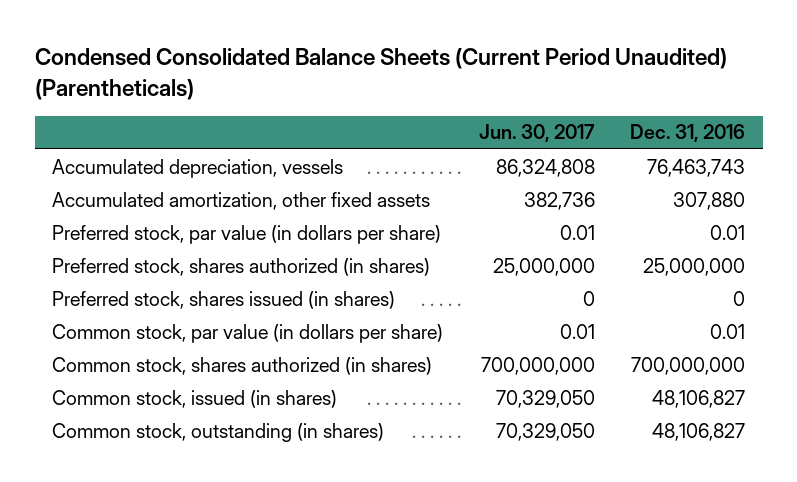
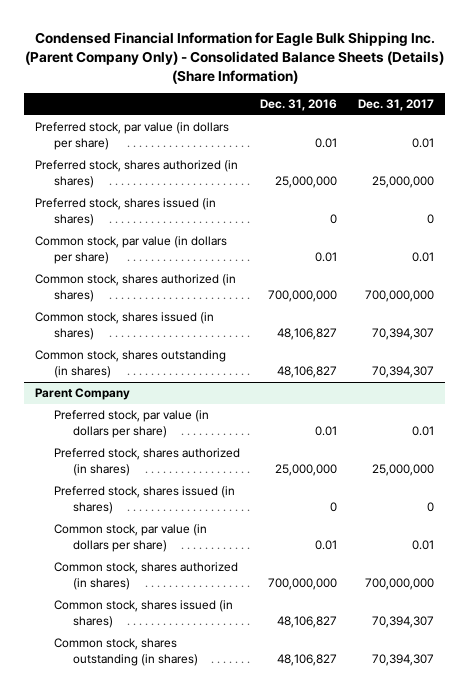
[34,48,727,100] Condensed Consolidated Balance Sheets (Current Period Unaudited) (Parentheticals) -> [24,32,444,84] Condensed Financial Information for Eagle Bulk Shipping Inc. (Parent Company Only) - Consolidated Balance Sheets (Details) (Share Information)
[478,124,595,143] Jun. 30, 2017 -> none
none -> [358,99,435,112] Dec. 31, 2017
[52,158,344,178] Accumulated depreciation, vessels -> none
[52,191,431,210] Accumulated amortization, other fixed assets -> none
[52,389,338,408] Common stock, issued (in shares) -> [34,312,214,341] Common stock, shares issued (in shares)
[52,422,385,442] Common stock, outstanding (in shares) -> [34,350,226,379] Common stock, shares outstanding (in shares)
none -> [34,388,130,401] Parent Company
none -> [53,410,209,439] Preferred stock, par value (in dollars per share)
none -> [53,448,240,477] Preferred stock, shares authorized (in shares)
none -> [53,486,235,515] Preferred stock, shares issued (in shares)
none -> [53,524,207,553] Common stock, par value (in dollars per share)
none -> [53,562,238,591] Common stock, shares authorized (in shares)
none -> [53,600,233,629] Common stock, shares issued (in shares)
none -> [53,638,198,667] Common stock, shares outstanding (in shares)

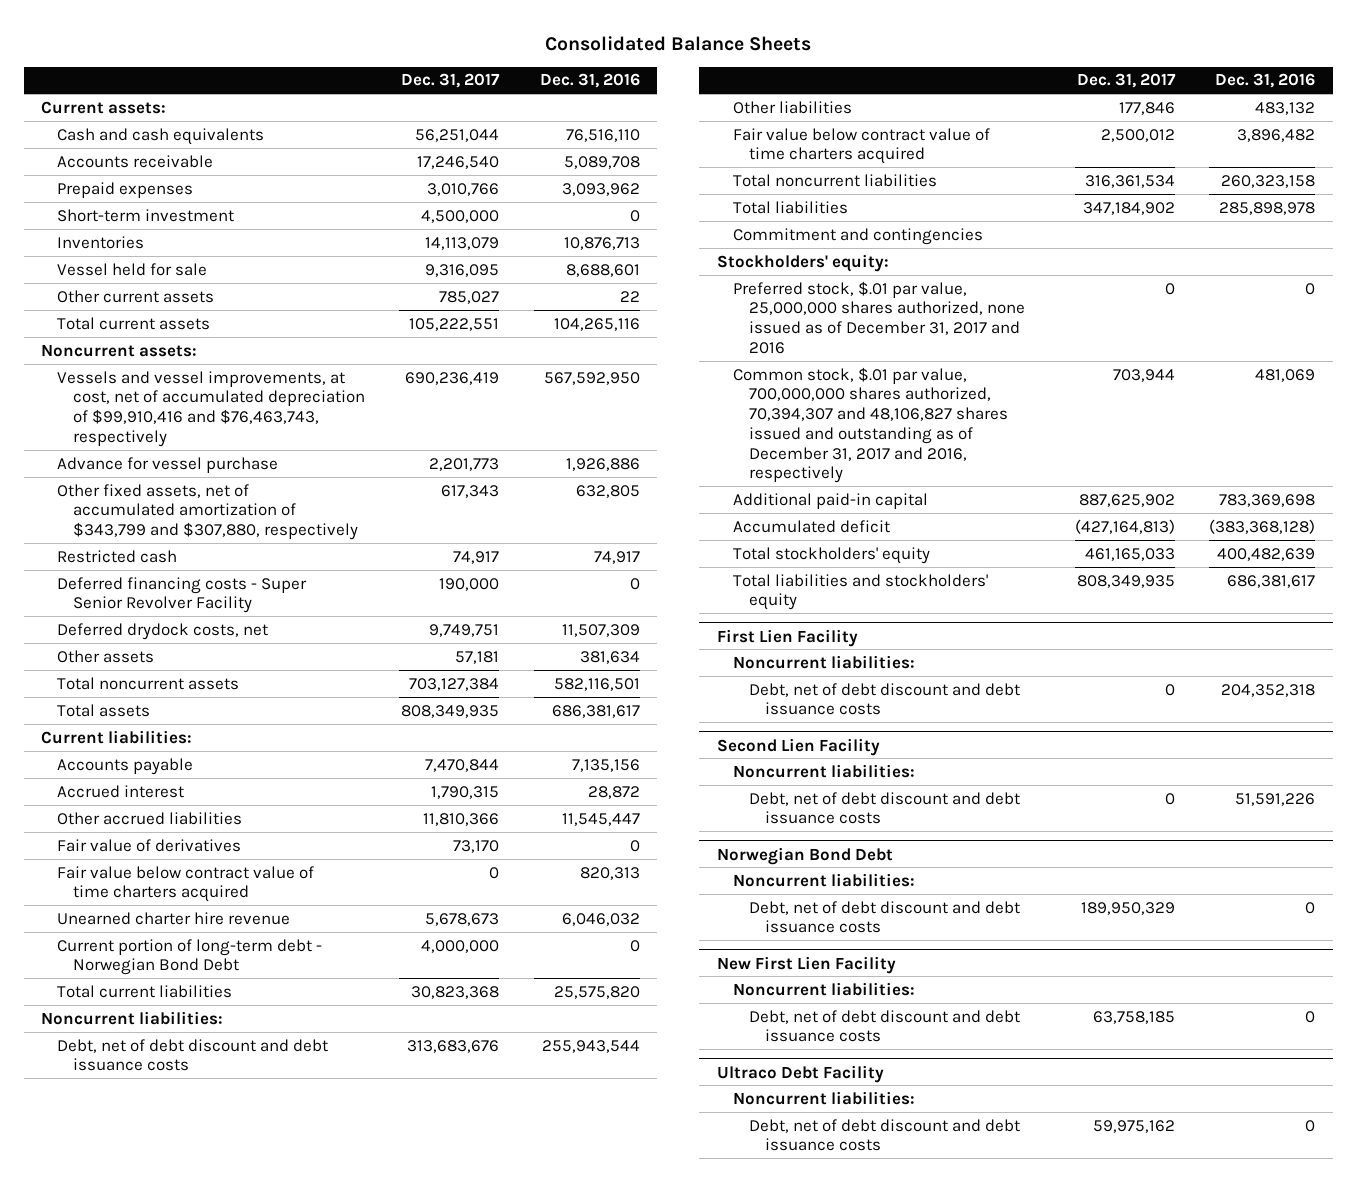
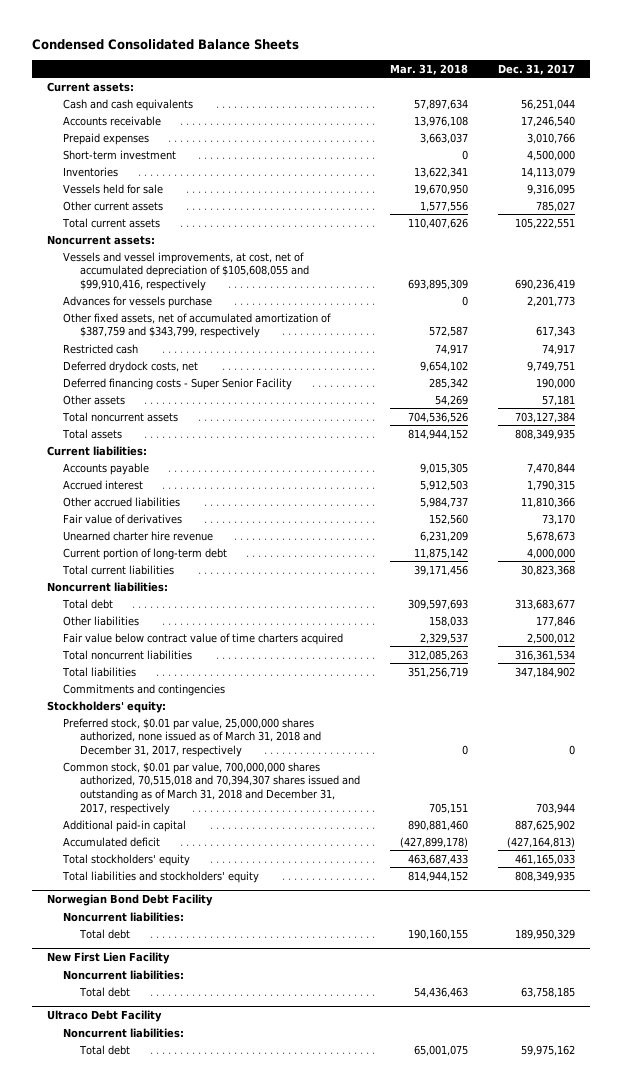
[545,35,812,51] Consolidated Balance Sheets -> [31,39,299,51] Condensed Consolidated Balance Sheets
[539,73,640,89] Dec. 31, 2016 -> none
none -> [389,63,468,75] Mar. 31, 2018
[56,262,207,276] Vessel held for sale -> [63,183,164,194] Vessels held for sale
[56,370,365,447] Vessels and vessel improvements, at cost, net of accumulated depreciation of $99,910,416 and $76,463,743, respectively -> [63,251,309,291] Vessels and vessel improvements, at cost, net of accumulated depreciation of $105,608,055 and $99,910,416, respectively
[56,456,278,473] Advance for vessel purchase -> [63,295,213,308] Advances for vessels purchase
[56,483,358,541] Other fixed assets, net of accumulated amortization of $343,799 and $307,880, respectively -> [63,312,332,339] Other fixed assets, net of accumulated amortization of $387,759 and $343,799, respectively
[56,576,307,614] Deferred financing costs - Super Senior Revolver Facility -> none
none -> [63,377,293,390] Deferred financing costs - Super Senior Facility
[56,865,314,903] Fair value below contract value of time charters acquired -> none
[56,938,322,976] Current portion of long-term debt - Norwegian Bond Debt -> [63,547,228,560] Current portion of long-term debt
[56,1038,328,1072] Debt, net of debt discount and debt issuance costs -> none
none -> [62,598,114,609] Total debt
[732,227,983,245] Commitment and contingencies -> [63,683,226,696] Commitments and contingencies
[732,280,1025,354] Preferred stock, $.01 par value, 25,000,000 shares authorized, none issued as of December 31, 2017 and 2016 -> [63,717,321,757] Preferred stock, $0.01 par value, 25,000,000 shares authorized, none issued as of March 31, 2018 and December 31, 2017, respectively
[732,366,1008,484] Common stock, $.01 par value, 700,000,000 shares authorized, 70,394,307 and 48,106,827 shares issued and outstanding as of December 31, 2017 and 2016, respectively -> [63,761,360,815] Common stock, $0.01 par value, 700,000,000 shares authorized, 70,515,018 and 70,394,307 shares issued and outstanding as of March 31, 2018 and December 31, 2017, respectively
[716,628,858,647] First Lien Facility -> none
[732,654,915,669] Noncurrent liabilities: -> none
[748,682,1020,716] Debt, net of debt discount and debt issuance costs -> none
[716,737,880,756] Second Lien Facility -> none
[732,763,915,778] Noncurrent liabilities: -> none
[748,791,1020,825] Debt, net of debt discount and debt issuance costs -> none
[716,846,893,865] Norwegian Bond Debt -> [46,894,213,907] Norwegian Bond Debt Facility
[748,900,1020,934] Debt, net of debt discount and debt issuance costs -> [78,928,130,939] Total debt
[748,1009,1020,1043] Debt, net of debt discount and debt issuance costs -> [78,986,130,997] Total debt
[748,1118,1020,1152] Debt, net of debt discount and debt issuance costs -> [78,1044,130,1055] Total debt

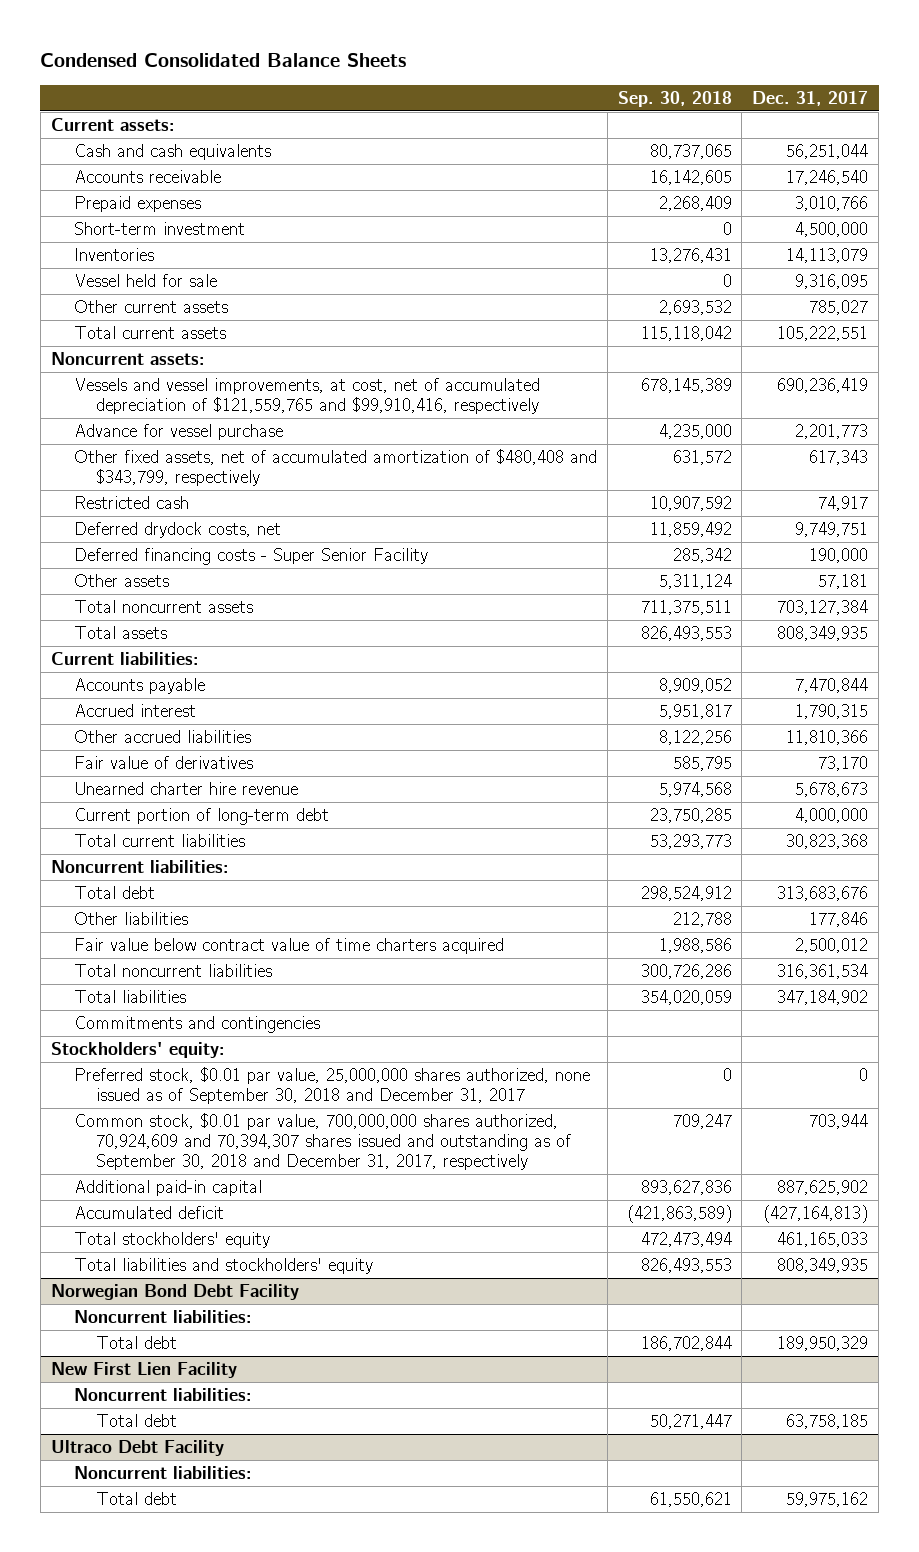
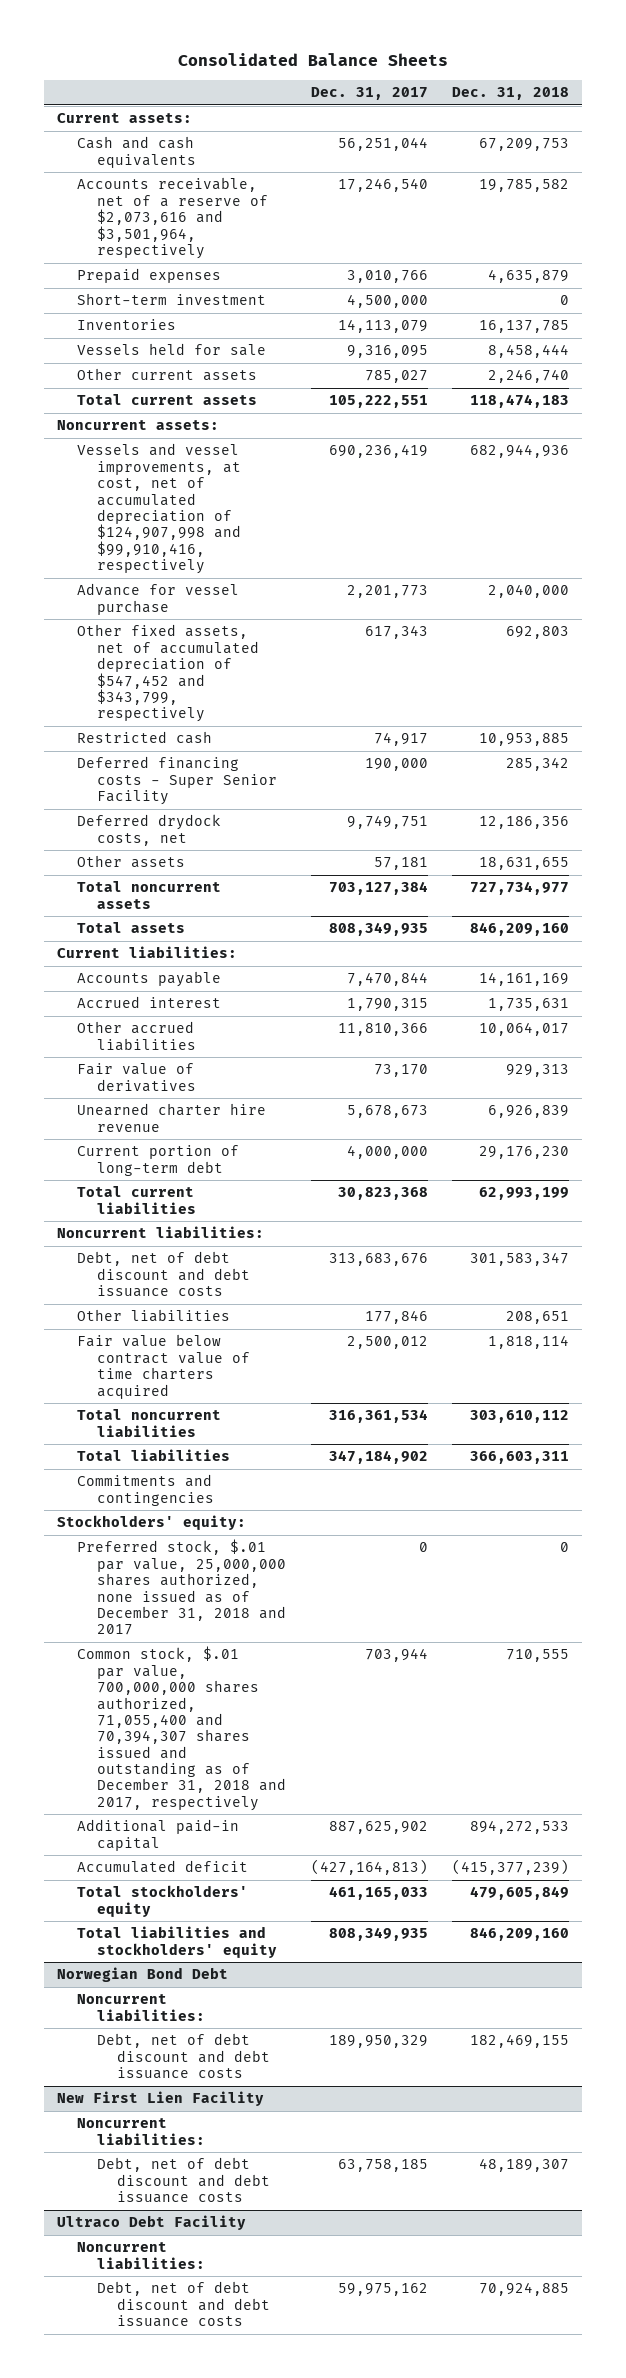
[40,53,407,68] Condensed Consolidated Balance Sheets -> [178,52,449,66] Consolidated Balance Sheets
[617,90,732,107] Sep. 30, 2018 -> none
none -> [452,87,570,101] Dec. 31, 2018
[73,170,221,184] Accounts receivable -> [76,177,269,259] Accounts receivable, net of a reserve of $2,073,616 and $3,501,964, respectively
[73,274,217,288] Vessel held for sale -> [76,343,266,357] Vessels held for sale
[73,378,540,415] Vessels and vessel improvements, at cost, net of accumulated depreciation of $121,559,765 and $99,910,416, respectively -> [76,443,242,575] Vessels and vessel improvements, at cost, net of accumulated depreciation of $124,907,998 and $99,910,416, respectively
[73,449,597,487] Other fixed assets, net of accumulated amortization of $480,408 and $343,799, respectively -> [76,624,260,723] Other fixed assets, net of accumulated depreciation of $547,452 and $343,799, respectively
[73,522,281,539] Deferred drydock costs, net -> [76,814,221,846] Deferred drydock costs, net
[73,886,155,900] Total debt -> [76,1251,251,1298] Debt, net of debt discount and debt issuance costs
[73,1067,590,1105] Preferred stock, $0.01 par value, 25,000,000 shares authorized, none issued as of September 30, 2018 and December 31, 2017 -> [76,1539,287,1636] Preferred stock, $.01 par value, 25,000,000 shares authorized, none issued as of December 31, 2018 and 2017
[73,1113,572,1171] Common stock, $0.01 par value, 700,000,000 shares authorized, 70,924,609 and 70,394,307 shares issued and outstanding as of September 30, 2018 and December 31, 2017, respectively -> [76,1646,287,1811] Common stock, $.01 par value, 700,000,000 shares authorized, 71,055,400 and 70,394,307 shares issued and outstanding as of December 31, 2018 and 2017, respectively
[50,1284,299,1301] Norwegian Bond Debt Facility -> [56,1967,228,1983] Norwegian Bond Debt
[96,1336,178,1350] Total debt -> [97,2033,271,2080] Debt, net of debt discount and debt issuance costs
[96,1414,178,1428] Total debt -> [97,2157,271,2204] Debt, net of debt discount and debt issuance costs
[96,1492,178,1506] Total debt -> [97,2281,271,2328] Debt, net of debt discount and debt issuance costs

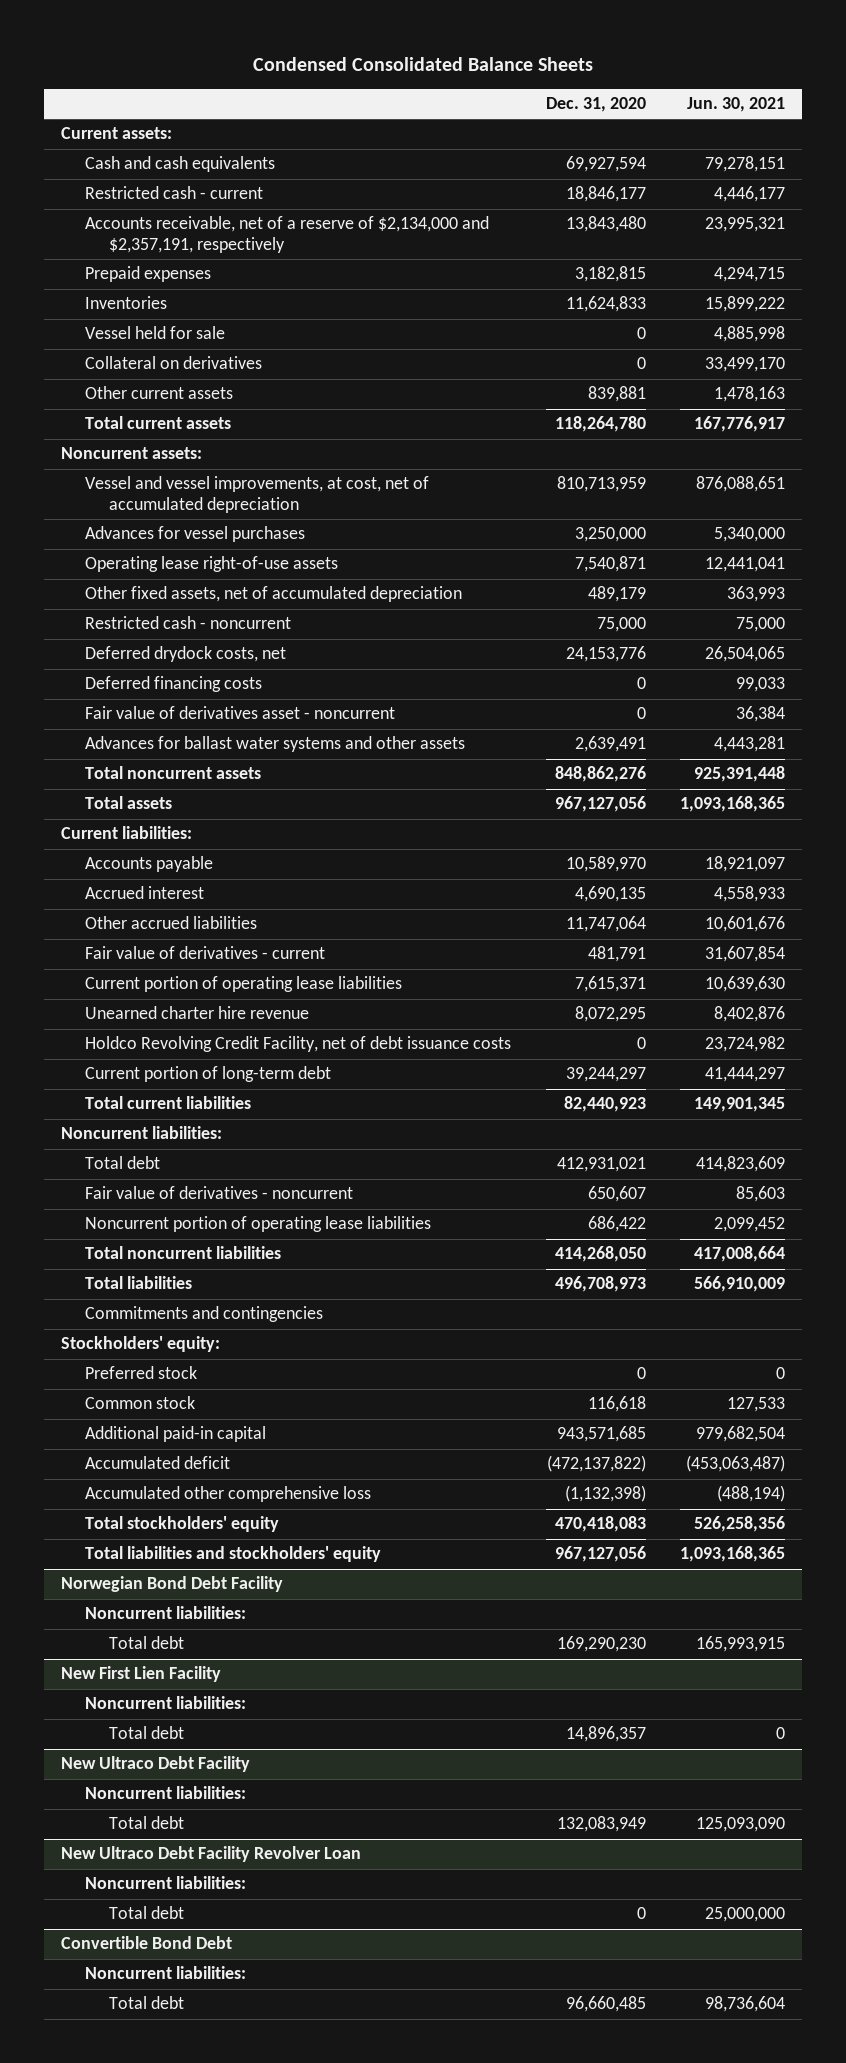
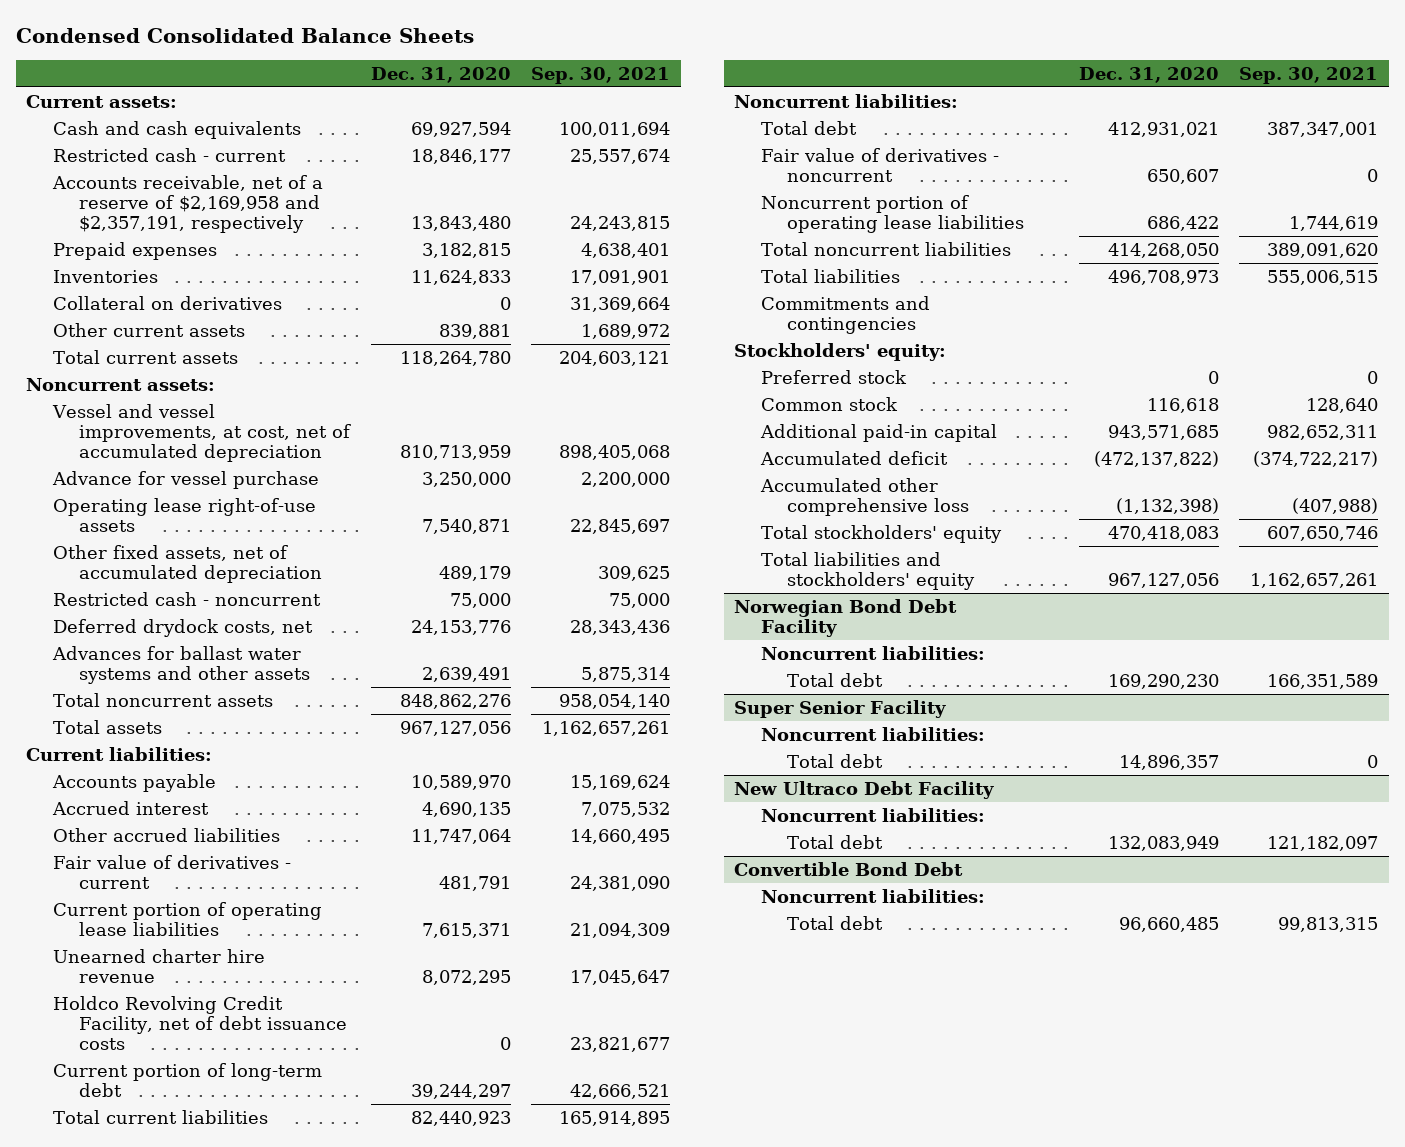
[686,97,785,113] Jun. 30, 2021 -> none
none -> [531,67,671,85] Sep. 30, 2021
[85,216,490,253] Accounts receivable, net of a reserve of $2,134,000 and $2,357,191, respectively -> [51,174,323,233] Accounts receivable, net of a reserve of $2,169,958 and $2,357,191, respectively
[85,326,226,340] Vessel held for sale -> none
[85,526,306,543] Advances for vessel purchases -> [51,470,319,489] Advance for vessel purchase
[85,676,263,693] Deferred financing costs -> none
[85,706,396,720] Fair value of derivatives asset - noncurrent -> none
[61,1666,222,1683] New First Lien Facility -> none
none -> [734,699,947,718] Super Senior Facility
[61,1846,362,1863] New Ultraco Debt Facility Revolver Loan -> none
[85,1876,247,1890] Noncurrent liabilities: -> none
[109,1906,185,1920] Total debt -> none

